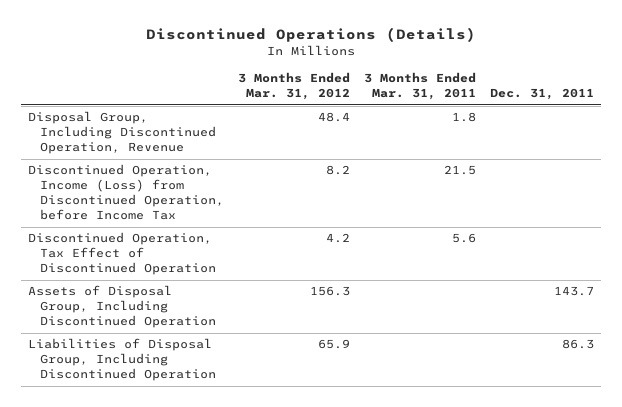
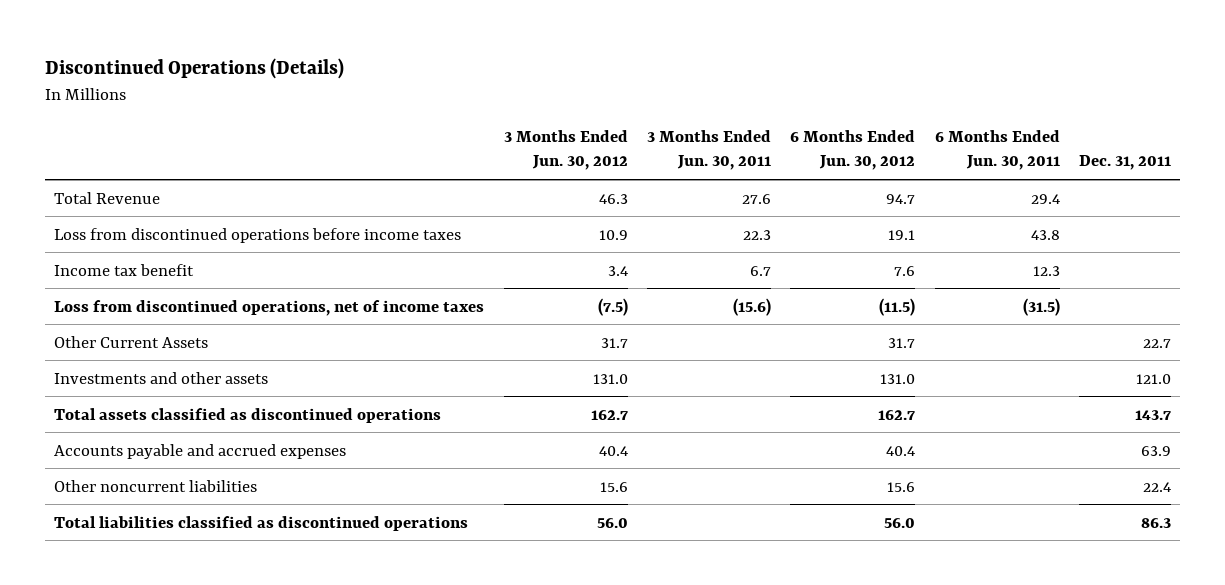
[238,72,351,101] 3 Months Ended Mar. 31, 2012 -> none
[363,72,476,101] 3 Months Ended Mar. 31, 2011 -> none
none -> [503,130,628,171] 3 Months Ended Jun. 30, 2012
none -> [646,130,771,171] 3 Months Ended Jun. 30, 2011
none -> [790,130,916,171] 6 Months Ended Jun. 30, 2012
none -> [934,130,1060,171] 6 Months Ended Jun. 30, 2011
[28,111,217,155] Disposal Group, Including Discontinued Operation, Revenue -> [54,191,161,204] Total Revenue
[28,164,225,221] Discontinued Operation, Income (Loss) from Discontinued Operation, before Income Tax -> [54,227,462,243] Loss from discontinued operations before income taxes
[28,232,217,276] Discontinued Operation, Tax Effect of Discontinued Operation -> [54,263,195,276] Income tax benefit
none -> [54,299,485,316] Loss from discontinued operations, net of income taxes
none -> [54,335,209,348] Other Current Assets
none -> [54,371,269,384] Investments and other assets
[28,285,217,329] Assets of Disposal Group, Including Discontinued Operation -> [54,407,442,423] Total assets classified as discontinued operations
none -> [54,443,347,459] Accounts payable and accrued expenses
none -> [54,479,258,492] Other noncurrent liabilities
[28,338,217,382] Liabilities of Disposal Group, Including Discontinued Operation -> [54,515,469,531] Total liabilities classified as discontinued operations

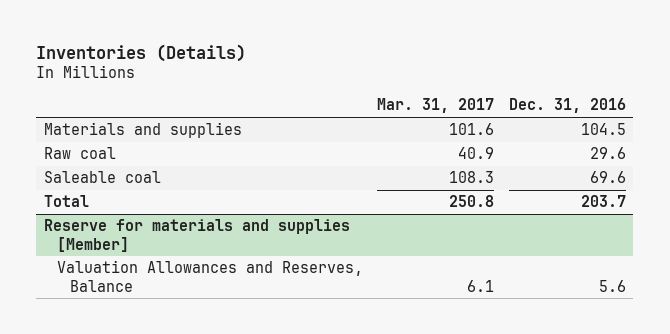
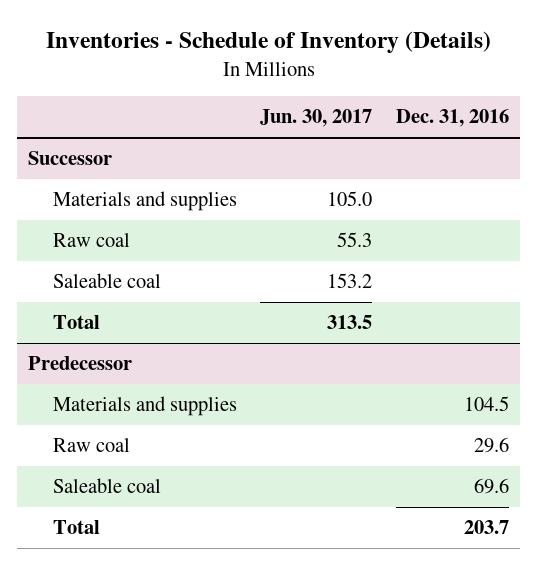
[36,43,247,62] Inventories (Details) -> [45,31,491,54] Inventories - Schedule of Inventory (Details)
[377,98,495,114] Mar. 31, 2017 -> none
none -> [260,109,373,128] Jun. 30, 2017
none -> [28,151,113,166] Successor
none -> [53,191,238,212] Materials and supplies
none -> [53,233,131,248] Raw coal
none -> [53,273,162,289] Saleable coal
none -> [53,315,101,330] Total
none -> [28,356,133,371] Predecessor
[43,219,350,252] Reserve for materials and supplies [Member] -> none
[56,260,363,292] Valuation Allowances and Reserves, Balance -> none

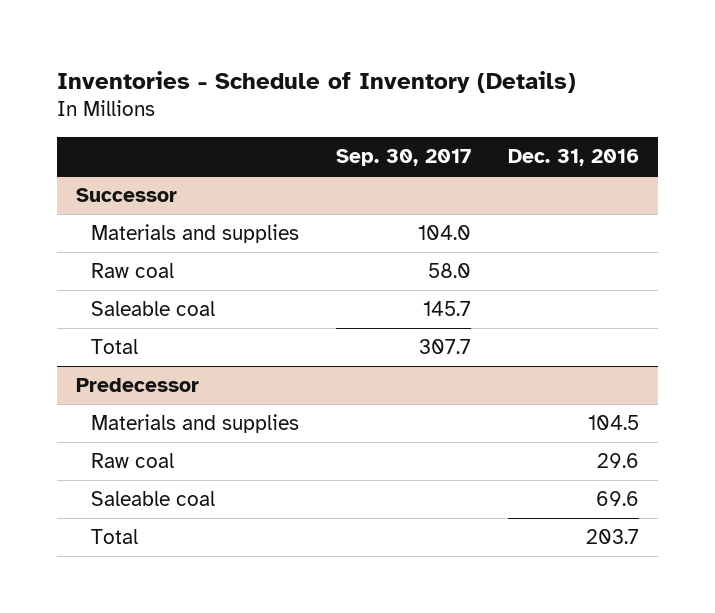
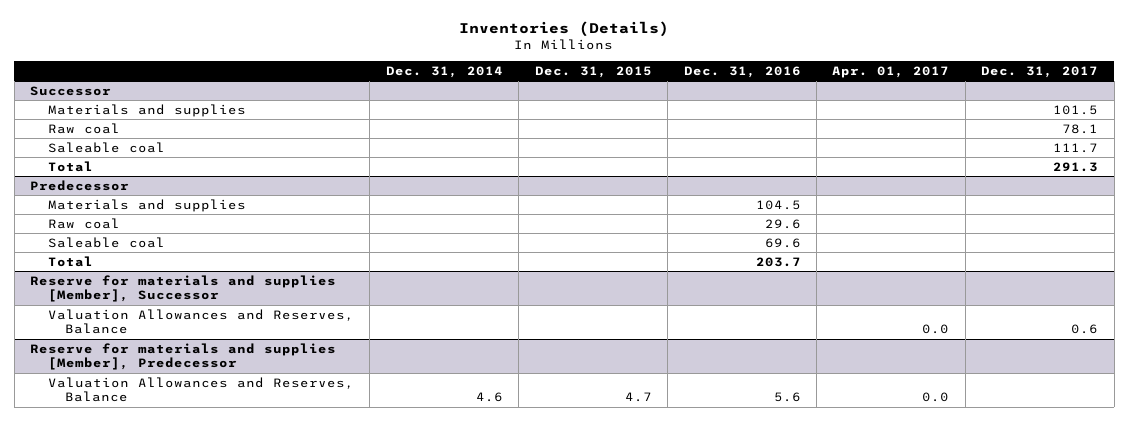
[57,70,577,93] Inventories - Schedule of Inventory (Details) -> [459,20,670,37] Inventories (Details)
[335,149,471,167] Sep. 30, 2017 -> none
none -> [385,65,503,78] Dec. 31, 2014
none -> [534,65,652,78] Dec. 31, 2015
none -> [832,65,950,78] Apr. 01, 2017
none -> [981,65,1099,78] Dec. 31, 2017
none -> [30,274,337,303] Reserve for materials and supplies [Member], Successor
none -> [47,308,354,335] Valuation Allowances and Reserves, Balance
none -> [30,342,337,371] Reserve for materials and supplies [Member], Predecessor
none -> [47,376,354,403] Valuation Allowances and Reserves, Balance

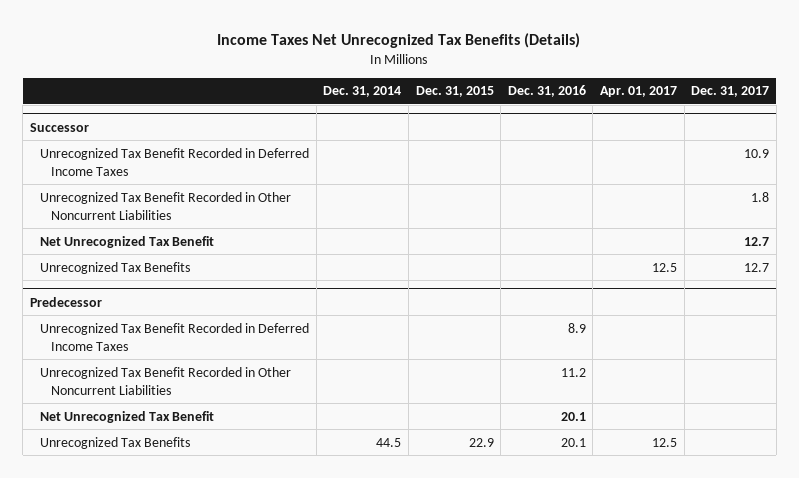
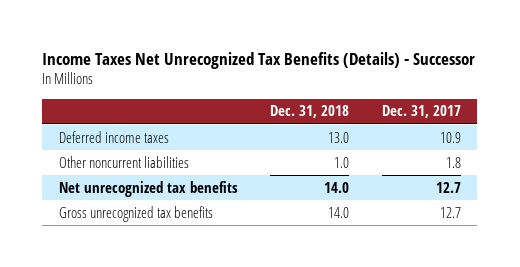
[217,32,581,48] Income Taxes Net Unrecognized Tax Benefits (Details) -> [42,51,476,69] Income Taxes Net Unrecognized Tax Benefits (Details) - Successor
[323,86,402,98] Dec. 31, 2014 -> none
[415,86,494,98] Dec. 31, 2015 -> none
[507,85,586,98] Dec. 31, 2016 -> none
[599,86,677,98] Apr. 01, 2017 -> none
none -> [270,105,350,119] Dec. 31, 2018
[29,122,89,132] Successor -> none
[40,147,310,176] Unrecognized Tax Benefit Recorded in Deferred Income Taxes -> none
[40,191,292,220] Unrecognized Tax Benefit Recorded in Other Noncurrent Liabilities -> none
[40,235,215,248] Net Unrecognized Tax Benefit -> none
[40,261,191,274] Unrecognized Tax Benefits -> none
[29,296,102,307] Predecessor -> none
[40,322,310,351] Unrecognized Tax Benefit Recorded in Deferred Income Taxes -> none
[40,366,292,395] Unrecognized Tax Benefit Recorded in Other Noncurrent Liabilities -> none
[40,410,215,423] Net Unrecognized Tax Benefit -> none
[40,436,191,449] Unrecognized Tax Benefits -> none
none -> [58,130,169,143] Deferred income taxes
none -> [58,155,189,168] Other noncurrent liabilities
none -> [58,180,238,197] Net unrecognized tax benefits
none -> [58,205,213,222] Gross unrecognized tax benefits

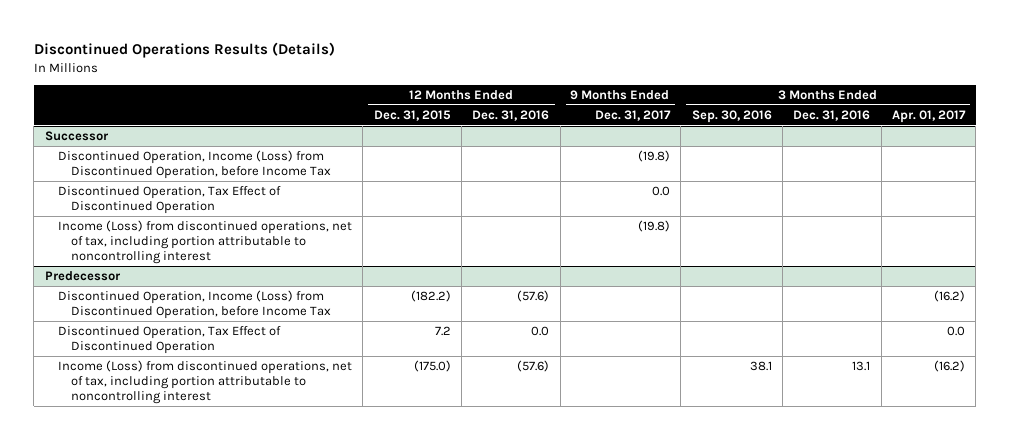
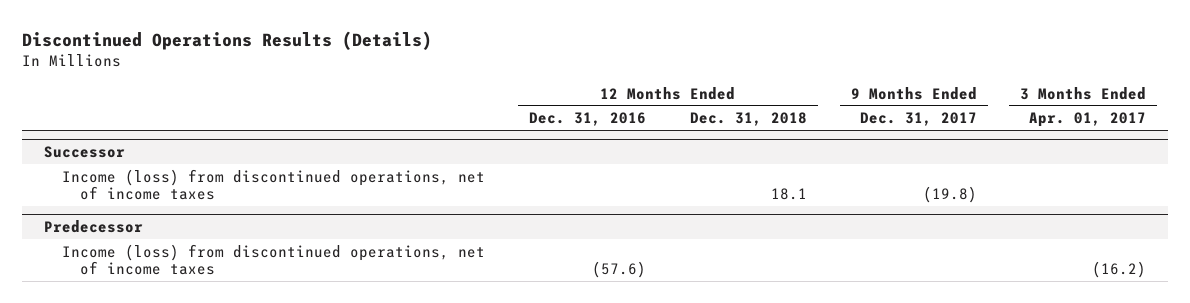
[373,109,451,121] Dec. 31, 2015 -> none
[691,109,772,123] Sep. 30, 2016 -> none
[793,109,871,121] Dec. 31, 2016 -> none
none -> [689,112,807,127] Dec. 31, 2018
[57,149,332,180] Discontinued Operation, Income (Loss) from Discontinued Operation, before Income Tax -> none
[57,185,281,215] Discontinued Operation, Tax Effect of Discontinued Operation -> none
[57,219,352,265] Income (Loss) from discontinued operations, net of tax, including portion attributable to noncontrolling interest -> [61,168,485,201] Income (loss) from discontinued operations, net of income taxes
[57,289,332,320] Discontinued Operation, Income (Loss) from Discontinued Operation, before Income Tax -> none
[57,325,281,355] Discontinued Operation, Tax Effect of Discontinued Operation -> none
[57,359,352,405] Income (Loss) from discontinued operations, net of tax, including portion attributable to noncontrolling interest -> [61,243,485,276] Income (loss) from discontinued operations, net of income taxes

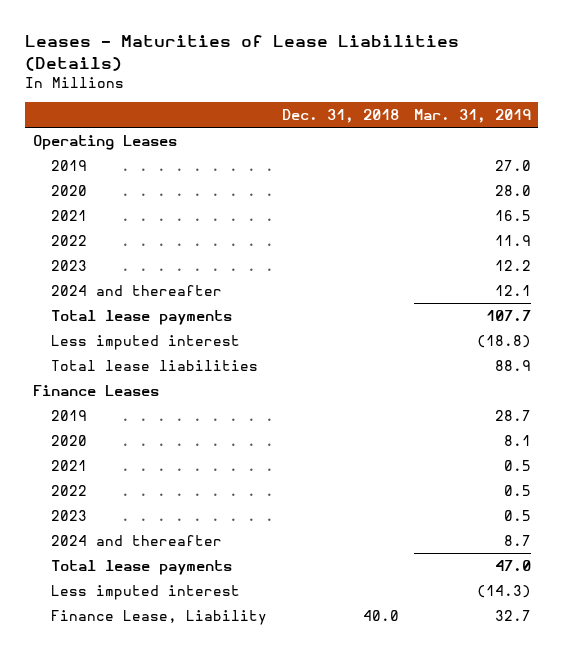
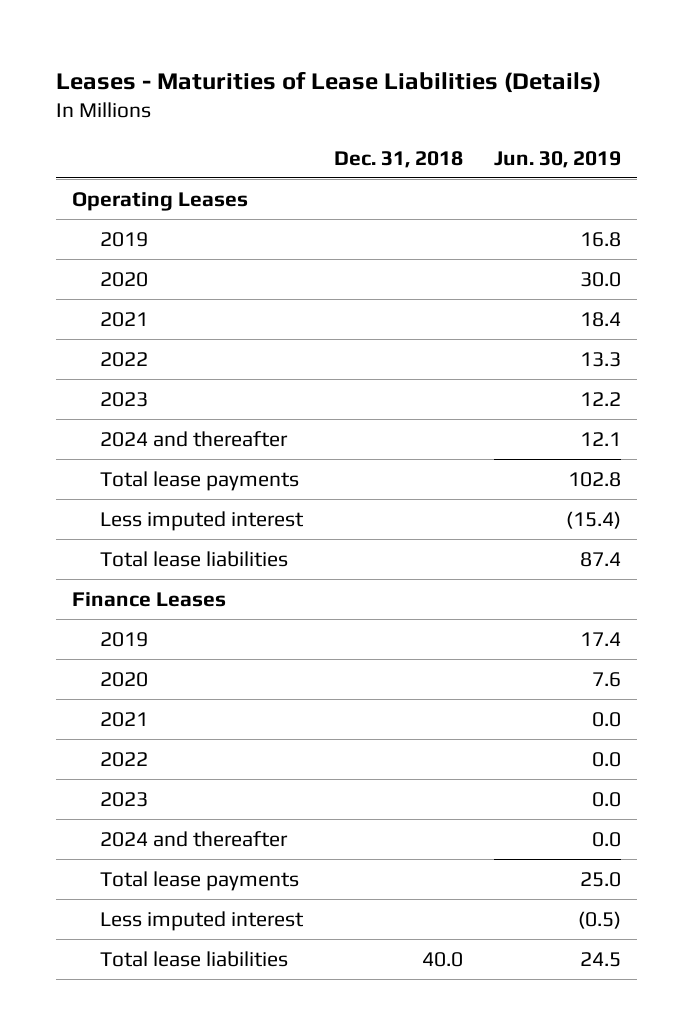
[413,109,531,124] Mar. 31, 2019 -> none
none -> [494,150,622,168] Jun. 30, 2019
[50,610,267,626] Finance Lease, Liability -> [100,950,289,967] Total lease liabilities

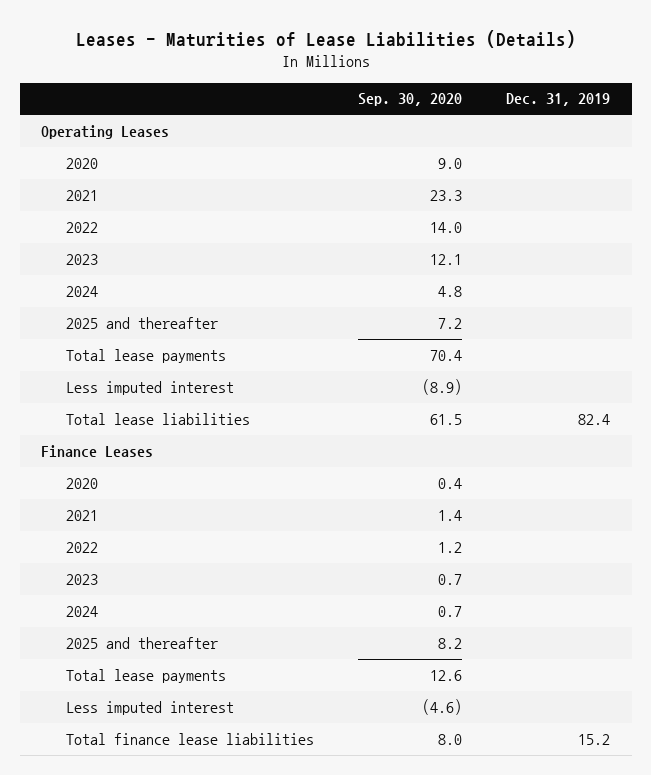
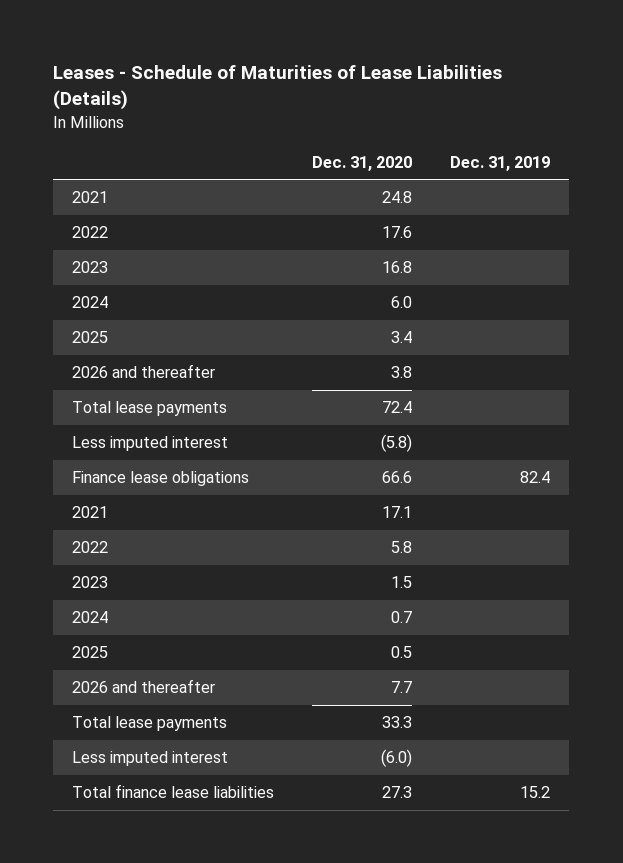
[75,29,576,48] Leases - Maturities of Lease Liabilities (Details) -> [53,65,503,111] Leases - Schedule of Maturities of Lease Liabilities (Details)
[357,93,462,107] Sep. 30, 2020 -> none
none -> [312,155,413,171] Dec. 31, 2020
[41,124,170,139] Operating Leases -> none
[66,157,99,169] 2020 -> none
none -> [72,331,109,344] 2025
[66,316,219,329] 2025 and thereafter -> [72,364,216,379] 2026 and thereafter
[41,444,154,458] Finance Leases -> none
[66,477,99,489] 2020 -> none
[66,412,251,425] Total lease liabilities -> [72,471,250,487] Finance lease obligations
none -> [72,646,109,659] 2025
[66,636,219,649] 2025 and thereafter -> [72,679,216,694] 2026 and thereafter

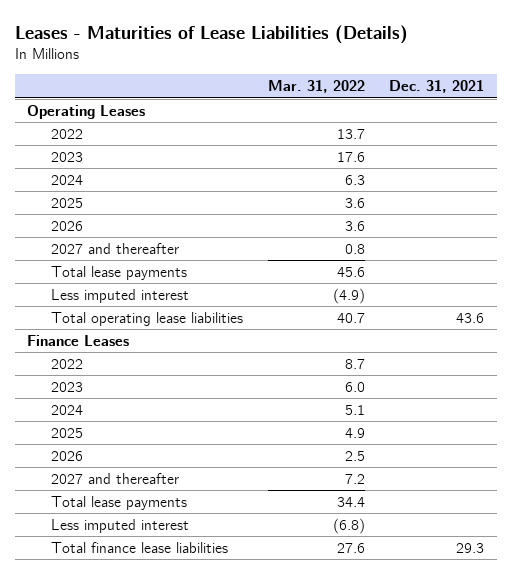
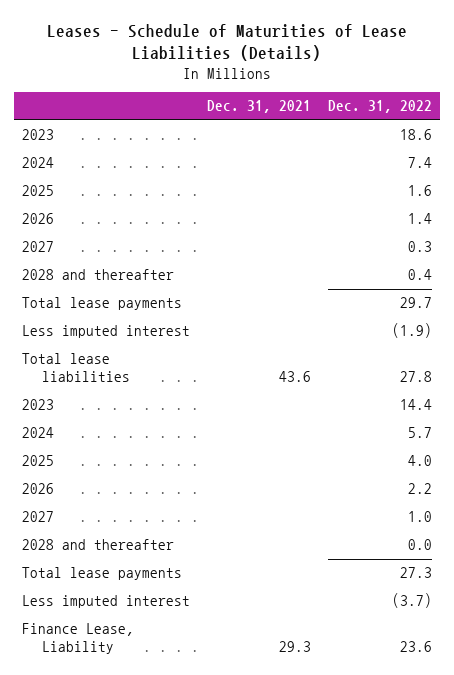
[15,24,409,44] Leases - Maturities of Lease Liabilities (Details) -> [47,24,408,62] Leases - Schedule of Maturities of Lease Liabilities (Details)
[267,80,365,94] Mar. 31, 2022 -> none
none -> [327,100,432,114] Dec. 31, 2022
[27,104,146,119] Operating Leases -> none
[50,128,83,139] 2022 -> none
[50,242,179,254] 2027 and thereafter -> [22,241,55,253] 2027
none -> [22,269,175,281] 2028 and thereafter
[27,334,130,346] Finance Leases -> none
[50,358,83,369] 2022 -> none
[50,311,243,326] Total operating lease liabilities -> [22,353,131,383] Total lease liabilities
[50,472,179,484] 2027 and thereafter -> [22,511,55,523] 2027
none -> [22,539,175,551] 2028 and thereafter
[50,541,228,553] Total finance lease liabilities -> [22,623,135,655] Finance Lease, Liability

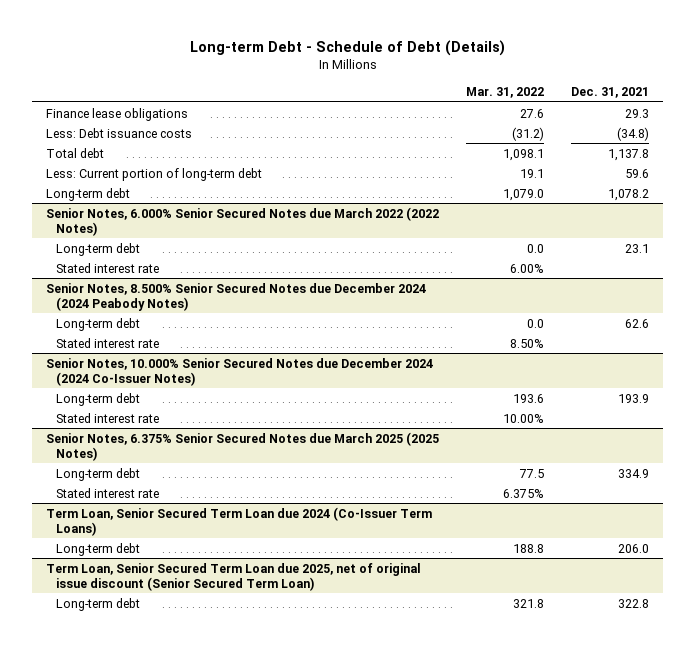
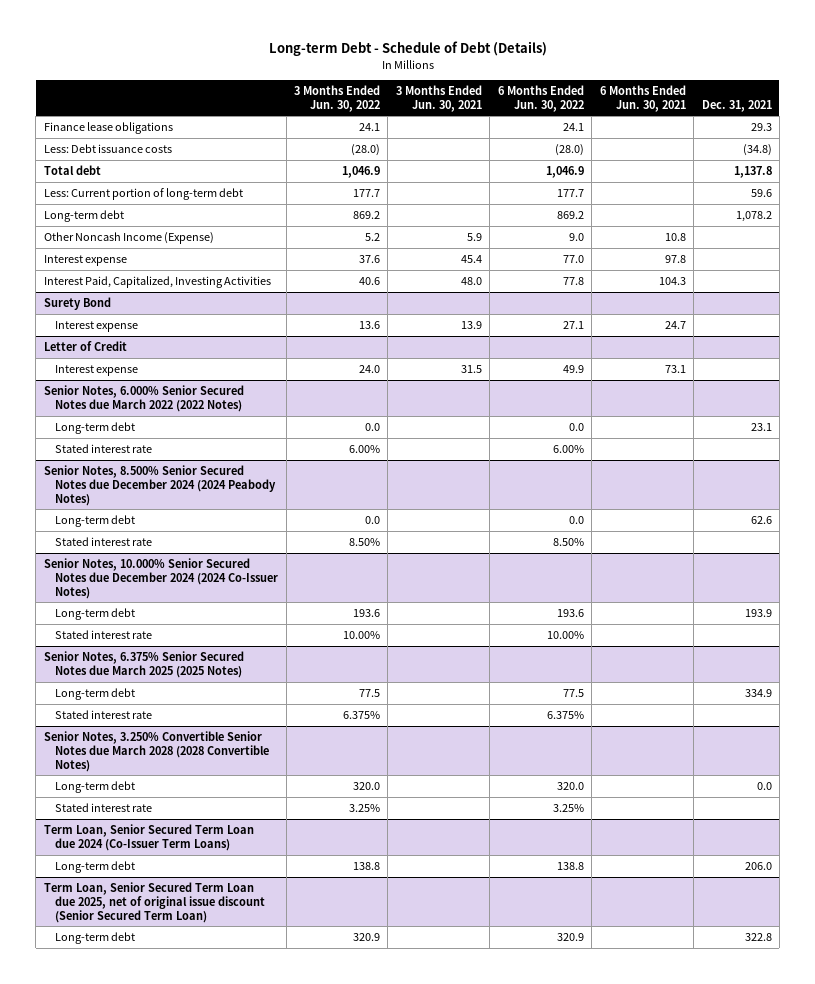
[466,87,545,99] Mar. 31, 2022 -> none
none -> [293,84,380,112] 3 Months Ended Jun. 30, 2022
none -> [395,84,482,112] 3 Months Ended Jun. 30, 2021
none -> [497,84,584,112] 6 Months Ended Jun. 30, 2022
none -> [599,84,686,112] 6 Months Ended Jun. 30, 2021
none -> [43,232,214,245] Other Noncash Income (Expense)
none -> [43,255,127,267] Interest expense
none -> [43,276,271,289] Interest Paid, Capitalized, Investing Activities
none -> [43,297,111,311] Surety Bond
none -> [55,321,139,333] Interest expense
none -> [43,341,127,352] Letter of Credit
none -> [55,365,139,377] Interest expense
none -> [43,731,270,772] Senior Notes, 3.250% Convertible Senior Notes due March 2028 (2028 Convertible Notes)
none -> [55,781,136,794] Long-term debt
none -> [55,803,153,813] Stated interest rate

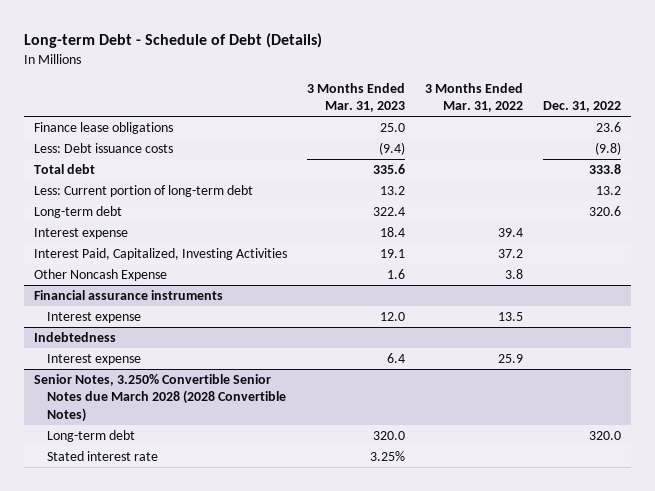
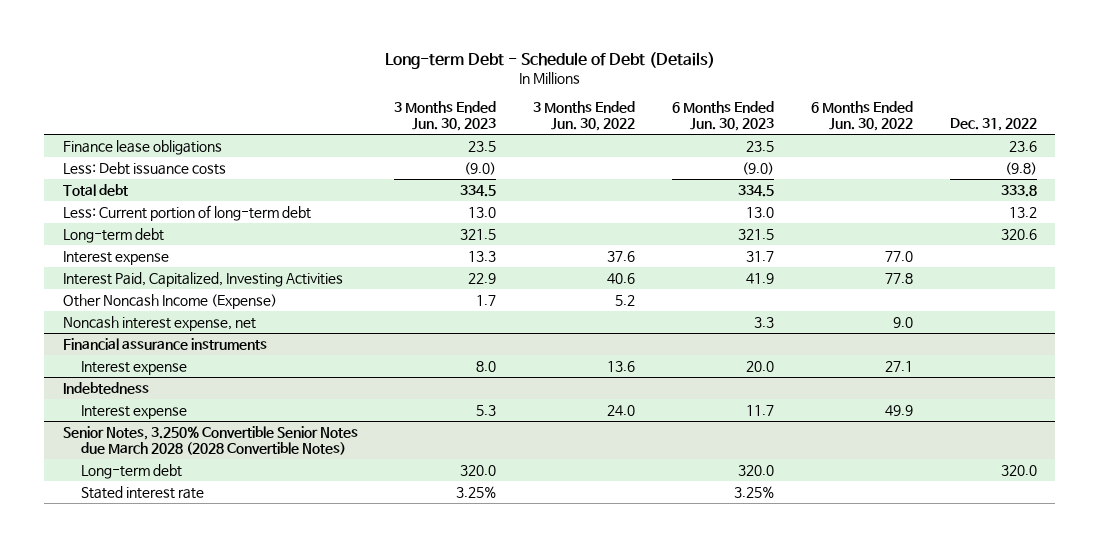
[306,82,405,112] 3 Months Ended Mar. 31, 2023 -> none
[424,82,523,112] 3 Months Ended Mar. 31, 2022 -> none
none -> [394,100,497,132] 3 Months Ended Jun. 30, 2023
none -> [533,100,636,132] 3 Months Ended Jun. 30, 2022
none -> [672,100,775,132] 6 Months Ended Jun. 30, 2023
none -> [810,100,913,132] 6 Months Ended Jun. 30, 2022
none -> [62,293,277,309] Other Noncash Income (Expense)
[33,269,167,282] Other Noncash Expense -> [62,315,256,331] Noncash interest expense, net

